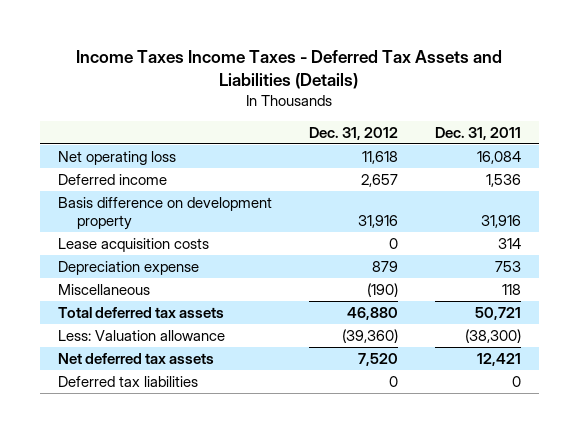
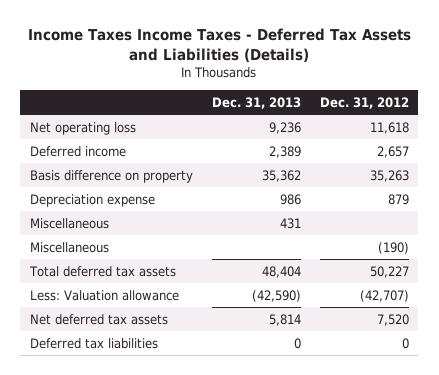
[434,126,521,140] Dec. 31, 2011 -> none
none -> [211,96,301,109] Dec. 31, 2013
[58,237,210,252] Lease acquisition costs -> none
[58,196,273,230] Basis difference on development property -> [29,169,193,183] Basis difference on property
[357,214,398,228] 31,916 -> [369,169,409,182] 35,263
none -> [29,217,109,229] Miscellaneous
[346,306,398,320] 46,880 -> [369,265,409,278] 50,227
[341,328,398,343] (39,360) -> [359,289,409,302] (42,707)

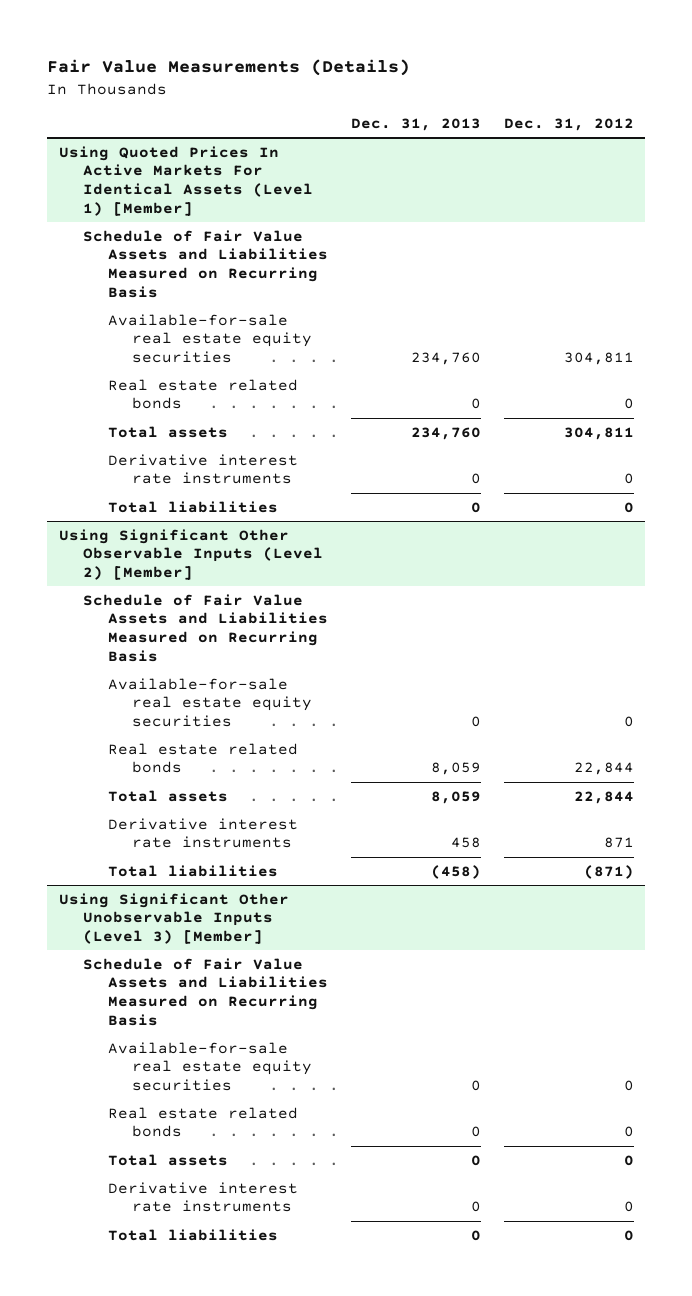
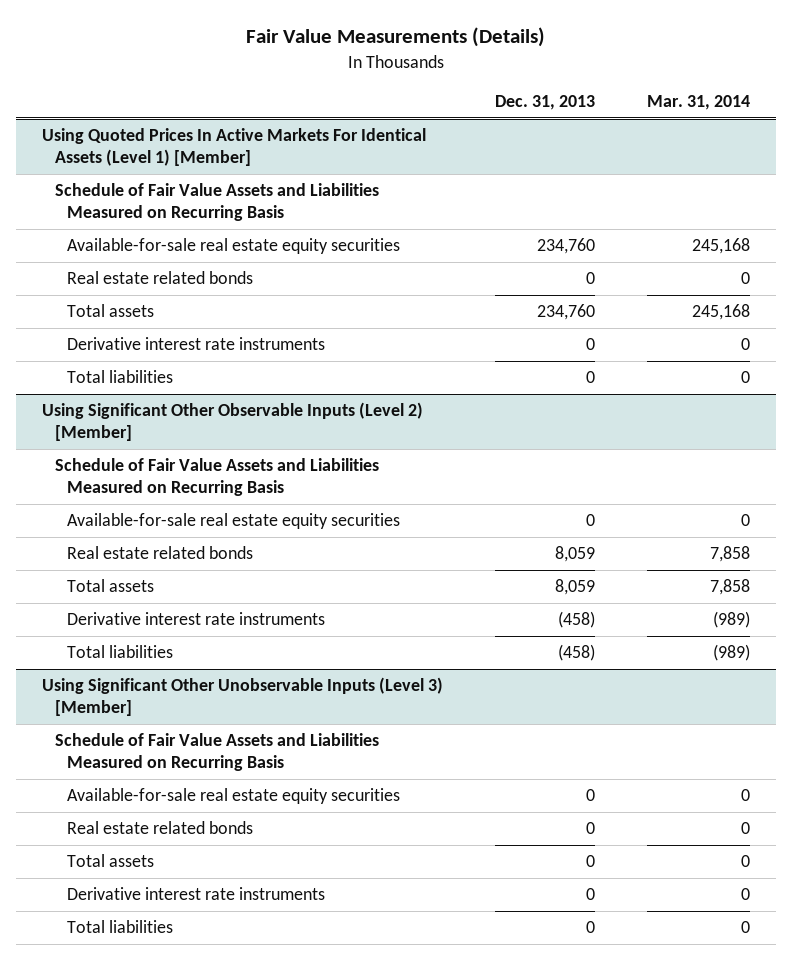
[503,118,634,132] Dec. 31, 2012 -> none
none -> [646,95,750,111] Mar. 31, 2014
[450,837,481,849] 458 -> [557,611,595,629] (458)

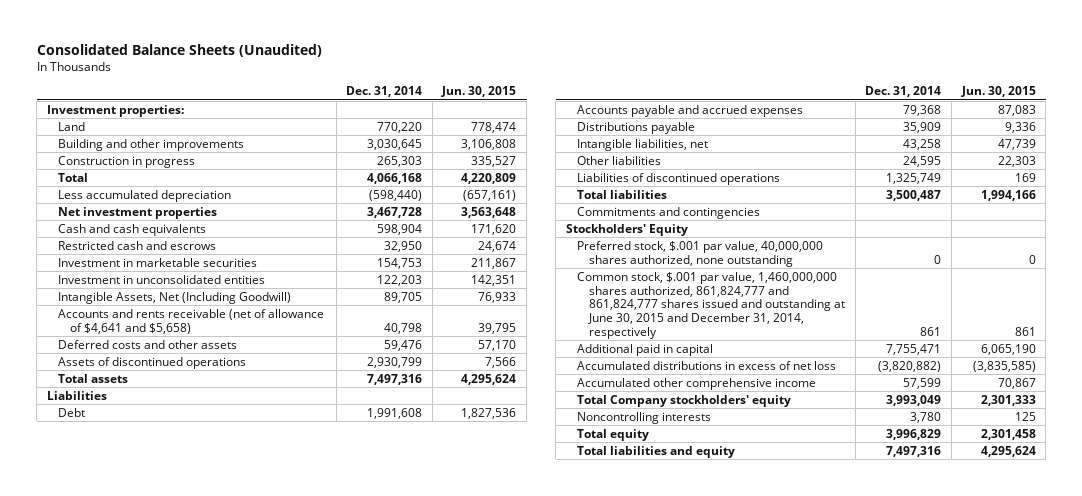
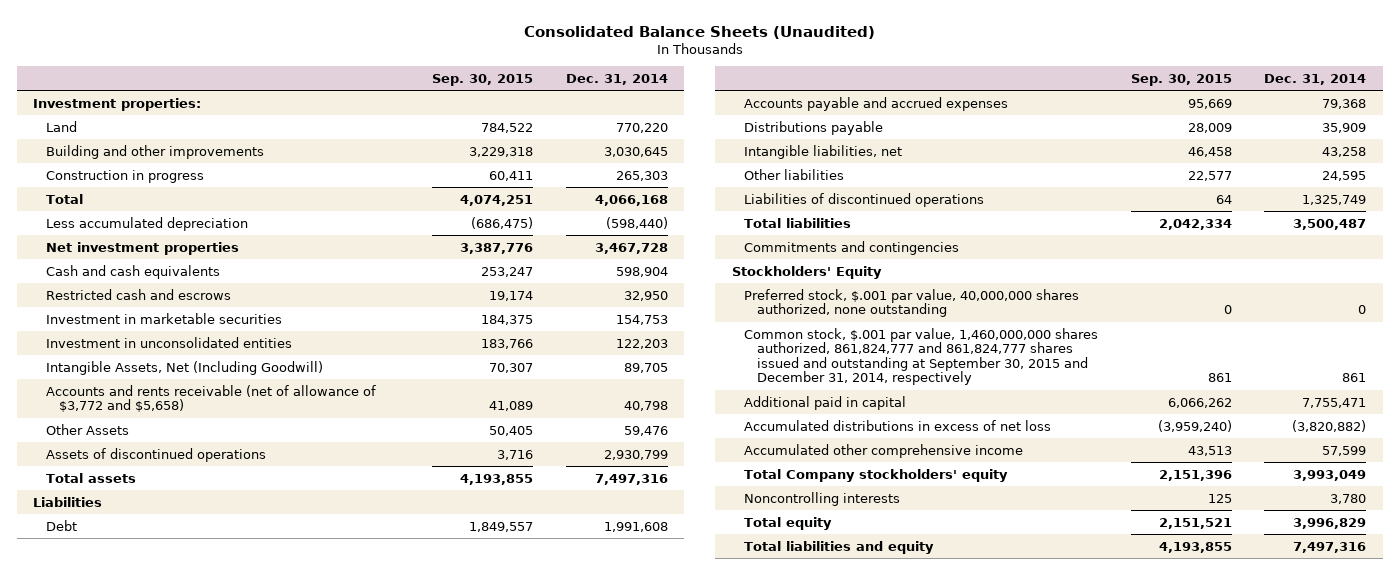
[441,86,517,98] Jun. 30, 2015 -> none
none -> [432,73,534,86] Sep. 30, 2015
[58,308,325,334] Accounts and rents receivable (net of allowance of $4,641 and $5,658) -> [45,384,376,413] Accounts and rents receivable (net of allowance of $3,772 and $5,658)
[58,339,238,349] Deferred costs and other assets -> [45,423,129,435] Other Assets
[577,271,846,339] Common stock, $.001 par value, 1,460,000,000 shares authorized, 861,824,777 and 861,824,777 shares issued and outstanding at June 30, 2015 and December 31, 2014, respectively -> [744,327,1099,386] Common stock, $.001 par value, 1,460,000,000 shares authorized, 861,824,777 and 861,824,777 shares issued and outstanding at September 30, 2015 and December 31, 2014, respectively

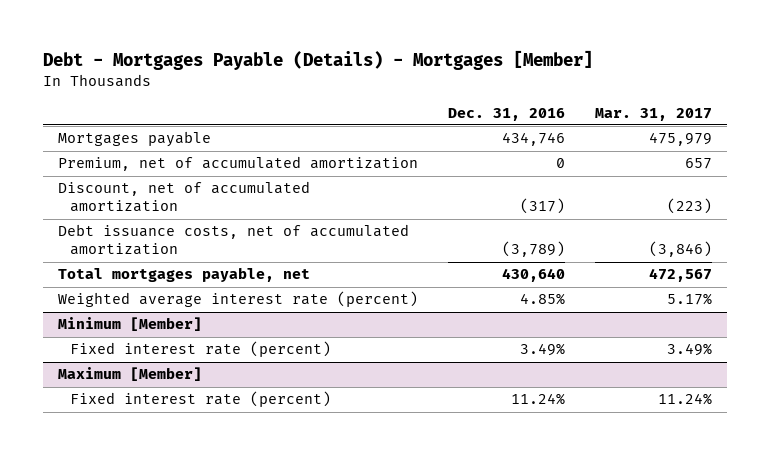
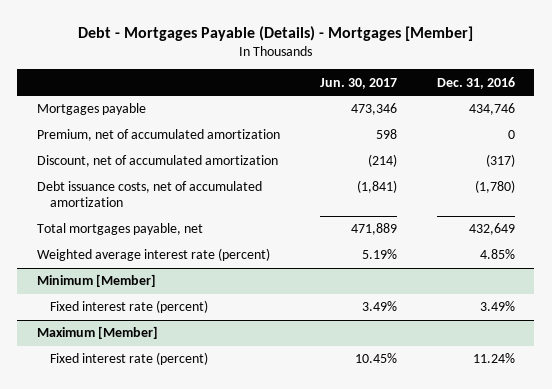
[595,107,713,121] Mar. 31, 2017 -> none
none -> [319,77,397,89] Jun. 30, 2017
[502,241,566,258] (3,789) -> [474,180,515,194] (1,780)
[502,268,566,283] 430,640 -> [468,223,515,236] 432,649

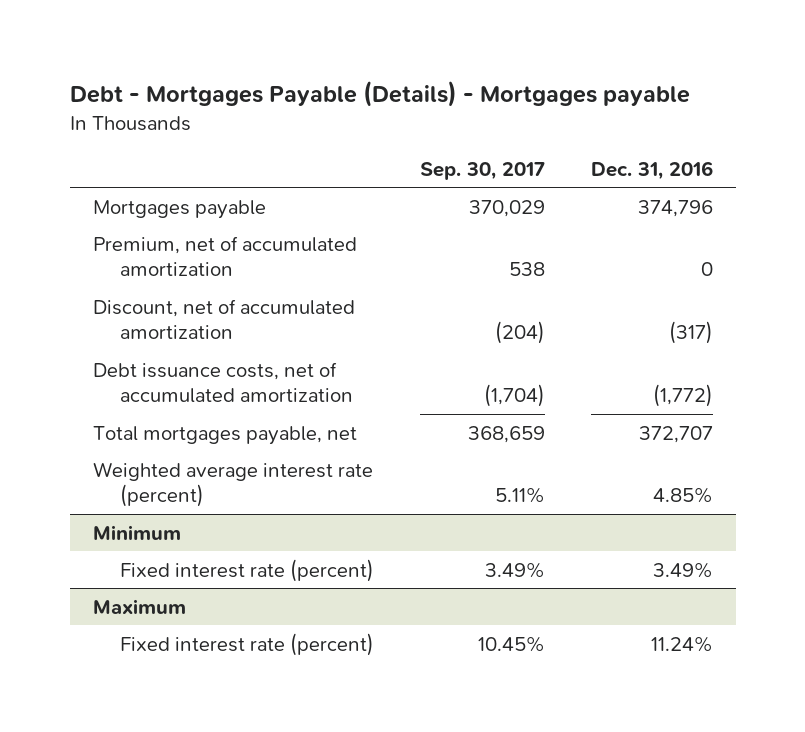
[77,25,473,41] Debt - Mortgages Payable (Details) - Mortgages [Member] -> [69,80,690,107] Debt - Mortgages Payable (Details) - Mortgages payable
[319,77,397,89] Jun. 30, 2017 -> none
none -> [419,161,545,180] Sep. 30, 2017
[468,103,515,116] 434,746 -> [637,199,713,217] 374,796
[474,180,515,194] (1,780) -> [652,384,713,408] (1,772)
[468,223,515,236] 432,649 -> [638,425,713,443] 372,707
[37,274,157,288] Minimum [Member] -> [92,524,181,540] Minimum
[37,326,159,340] Maximum [Member] -> [92,598,186,614] Maximum

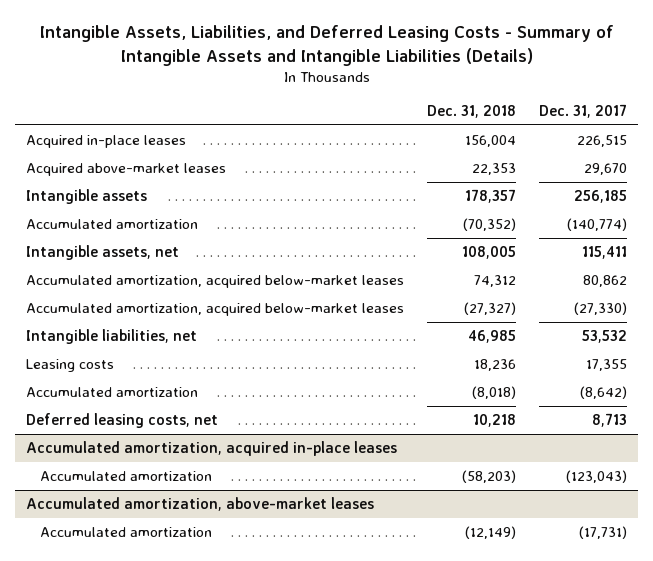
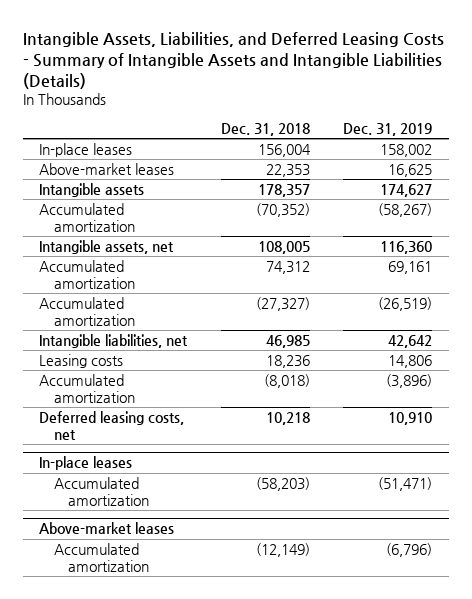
[538,103,627,118] Dec. 31, 2017 -> none
none -> [343,122,433,136] Dec. 31, 2019
[26,134,187,148] Acquired in-place leases -> [39,142,133,157] In-place leases
[26,162,227,176] Acquired above-market leases -> [39,162,175,175] Above-market leases
[26,274,405,288] Accumulated amortization, acquired below-market leases -> [39,259,135,289] Accumulated amortization
[26,302,405,316] Accumulated amortization, acquired below-market leases -> [39,296,135,326] Accumulated amortization
[26,440,398,456] Accumulated amortization, acquired in-place leases -> [39,456,133,471] In-place leases
[26,496,375,511] Accumulated amortization, above-market leases -> [39,522,175,535] Above-market leases

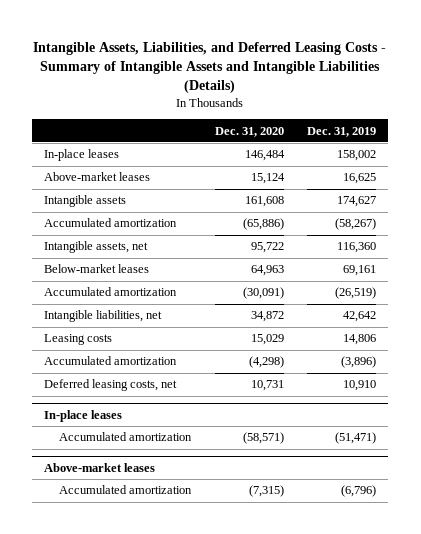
[220,122,310,136] Dec. 31, 2018 -> none
none -> [214,126,284,137] Dec. 31, 2020
[39,259,135,289] Accumulated amortization -> [44,264,150,274] Below-market leases

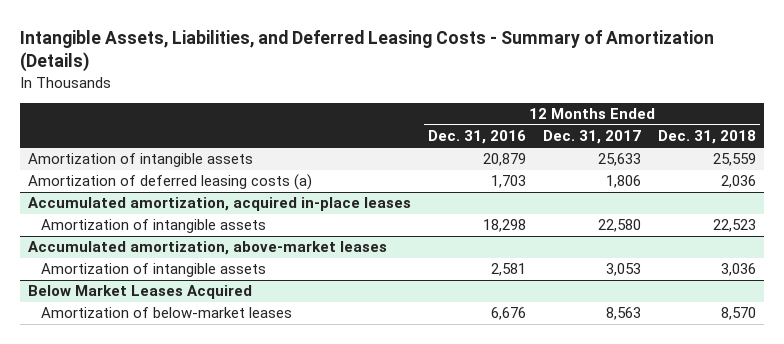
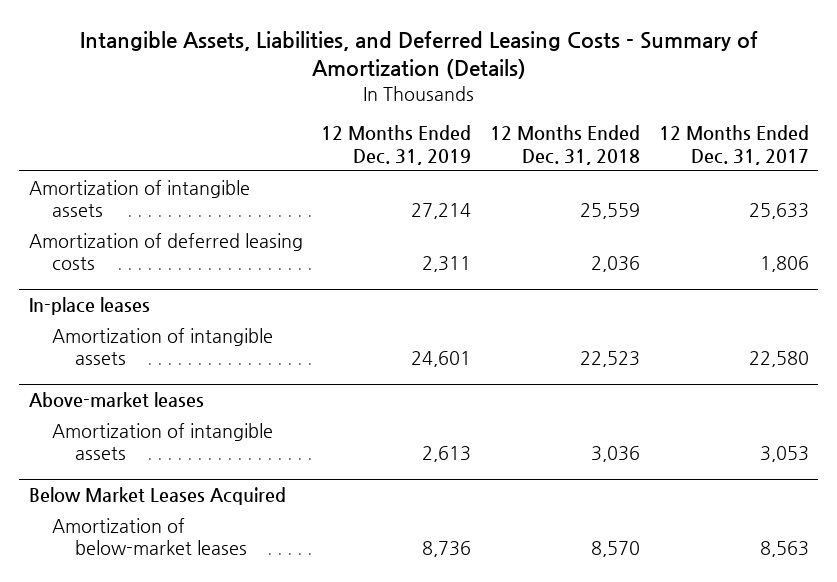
[428,130,527,145] Dec. 31, 2016 -> none
none -> [321,125,472,166] 12 Months Ended Dec. 31, 2019
[28,174,313,191] Amortization of deferred leasing costs (a) -> [28,232,303,271] Amortization of deferred leasing costs
[28,197,412,212] Accumulated amortization, acquired in-place leases -> [28,296,150,315] In-place leases
[28,241,388,256] Accumulated amortization, above-market leases -> [28,391,204,407] Above-market leases

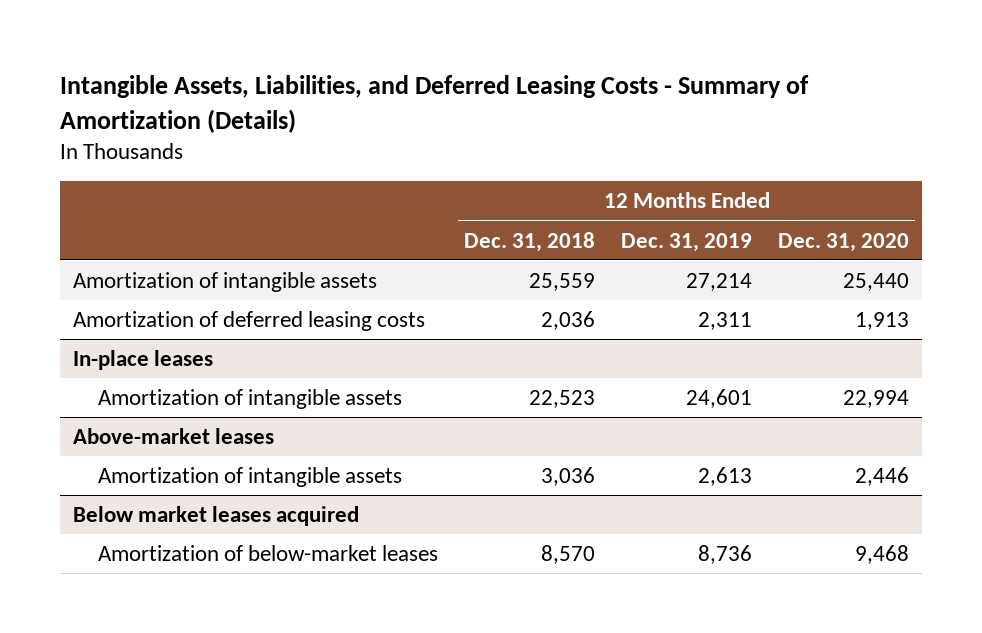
[658,125,809,166] 12 Months Ended Dec. 31, 2017 -> none
none -> [777,232,909,252] Dec. 31, 2020
[28,486,286,505] Below Market Leases Acquired -> [72,505,359,526] Below market leases acquired

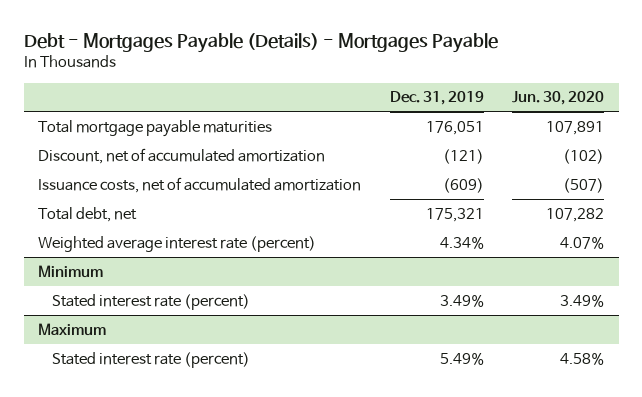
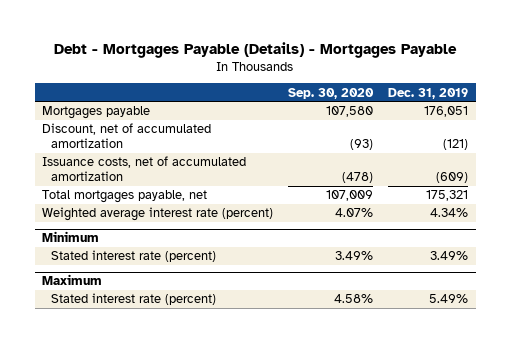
[512,91,605,106] Jun. 30, 2020 -> none
none -> [288,87,375,99] Sep. 30, 2020
[38,119,273,137] Total mortgage payable maturities -> [42,106,151,120] Mortgages payable
[38,206,138,222] Total debt, net -> [42,190,208,204] Total mortgages payable, net

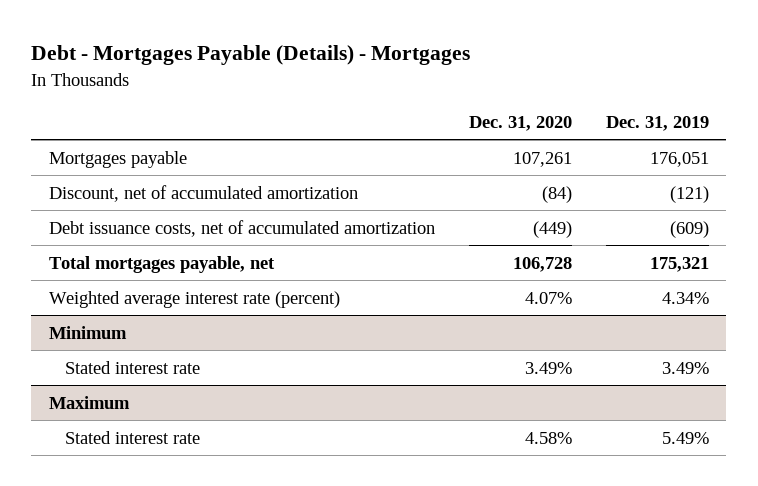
[54,42,458,59] Debt - Mortgages Payable (Details) - Mortgages Payable -> [31,45,471,66] Debt - Mortgages Payable (Details) - Mortgages
[288,87,375,99] Sep. 30, 2020 -> none
none -> [468,115,572,131] Dec. 31, 2020
[42,156,247,181] Issuance costs, net of accumulated amortization -> [48,219,435,237] Debt issuance costs, net of accumulated amortization
[51,250,217,263] Stated interest rate (percent) -> [64,360,200,374] Stated interest rate
[51,293,217,306] Stated interest rate (percent) -> [64,430,200,444] Stated interest rate

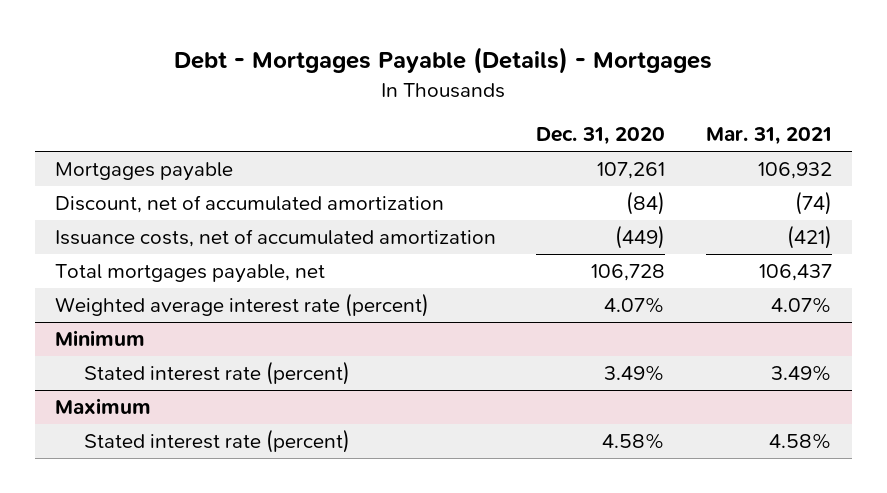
[606,115,710,131] Dec. 31, 2019 -> none
none -> [705,127,832,146] Mar. 31, 2021
[48,219,435,237] Debt issuance costs, net of accumulated amortization -> [55,228,497,247] Issuance costs, net of accumulated amortization
[64,360,200,374] Stated interest rate -> [83,360,350,385] Stated interest rate (percent)
[64,430,200,444] Stated interest rate -> [83,428,350,453] Stated interest rate (percent)

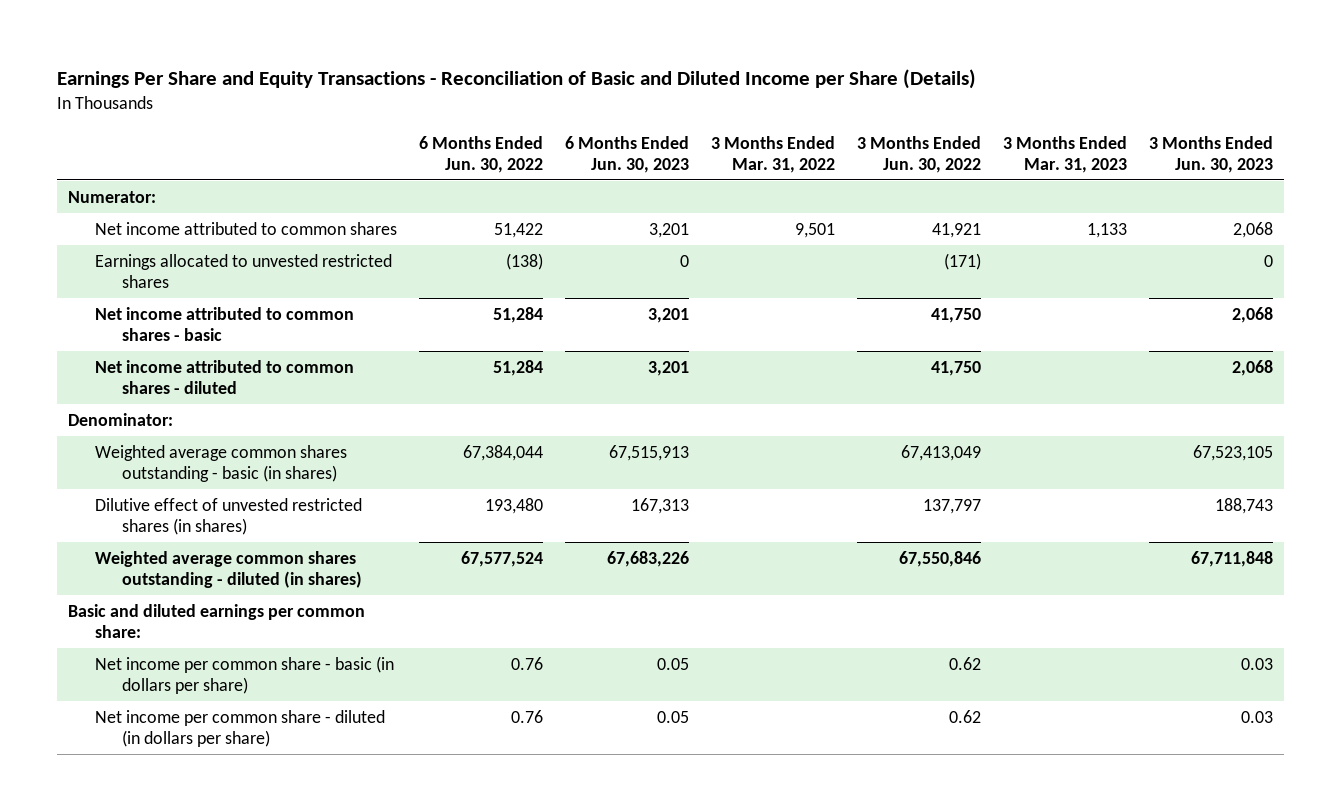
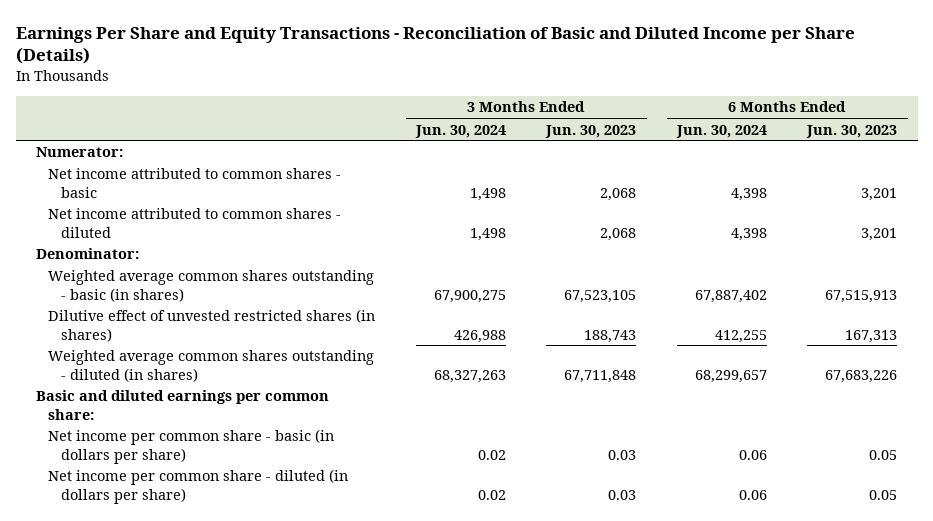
[419,136,544,173] 6 Months Ended Jun. 30, 2022 -> none
[711,136,836,173] 3 Months Ended Mar. 31, 2022 -> none
[857,136,982,173] 3 Months Ended Jun. 30, 2022 -> none
[1003,136,1128,173] 3 Months Ended Mar. 31, 2023 -> none
none -> [414,124,506,138] Jun. 30, 2024
none -> [675,124,767,138] Jun. 30, 2024
[95,221,398,235] Net income attributed to common shares -> none
[95,253,393,288] Earnings allocated to unvested restricted shares -> none

